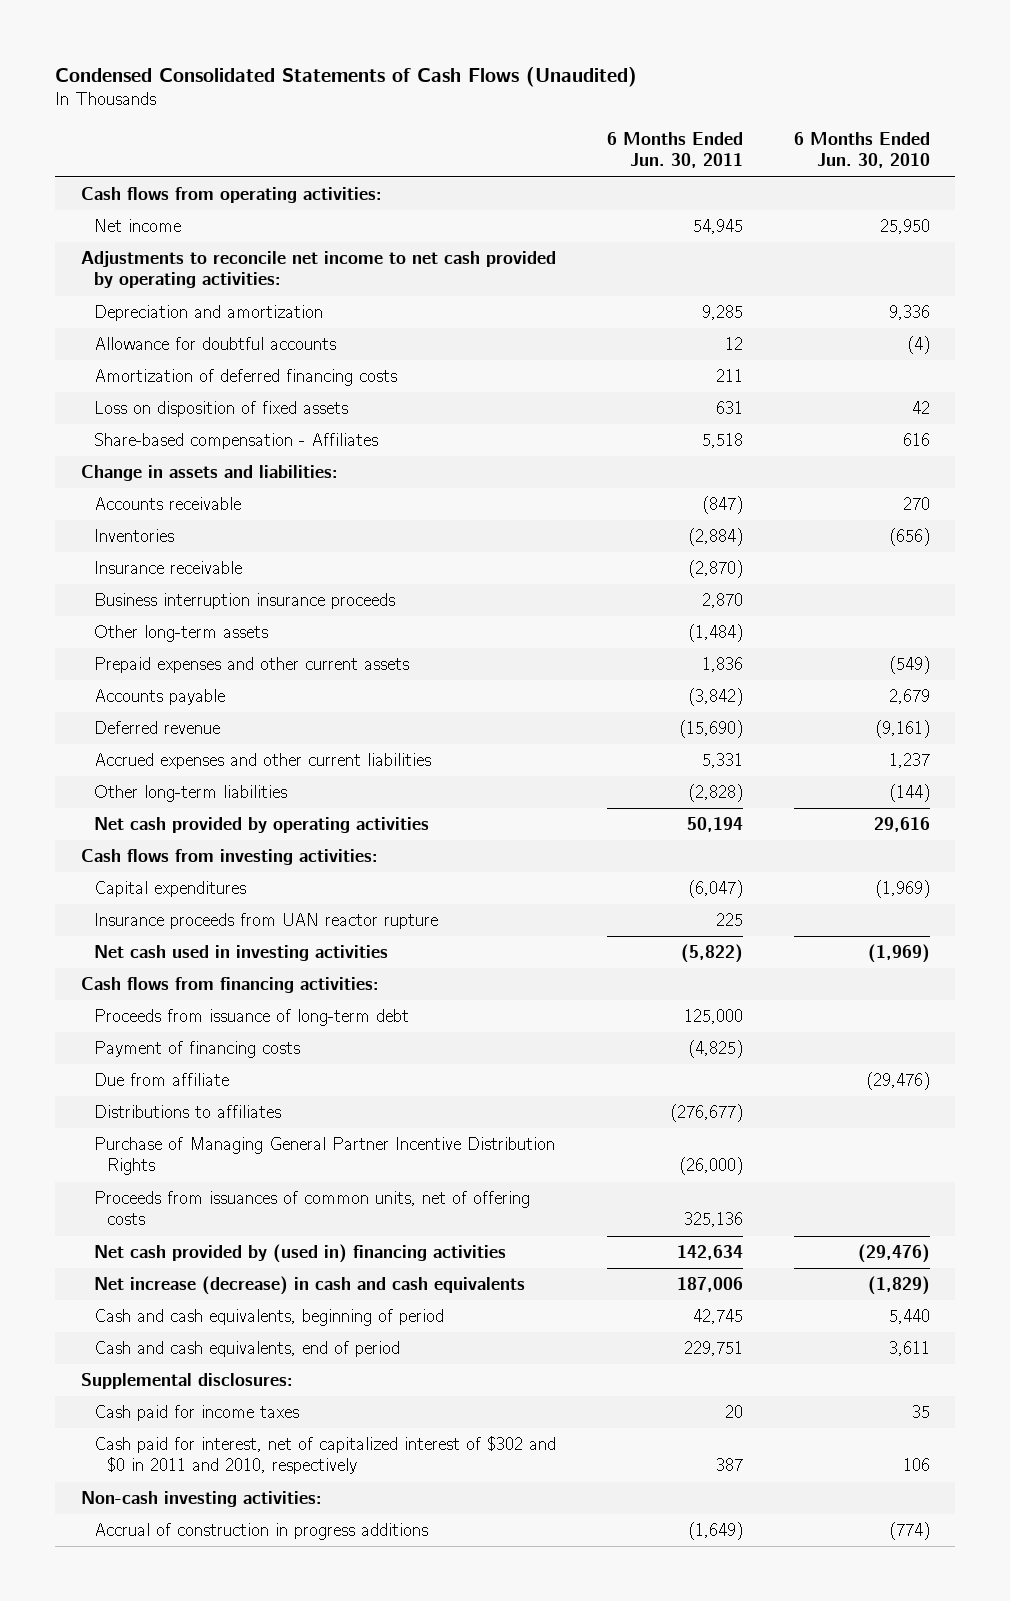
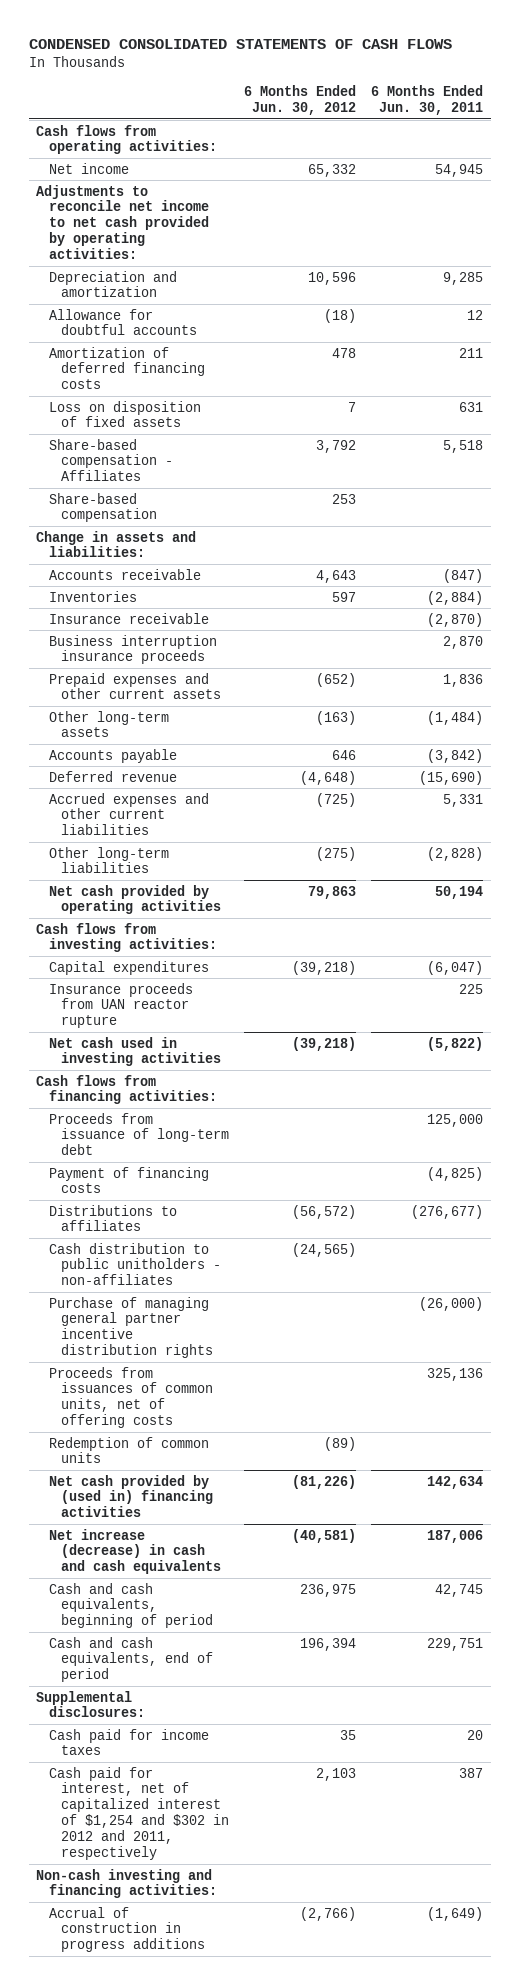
[55,67,638,88] Condensed Consolidated Statements of Cash Flows (Unaudited) -> [28,39,452,50] CONDENSED CONSOLIDATED STATEMENTS OF CASH FLOWS
[793,132,930,169] 6 Months Ended Jun. 30, 2010 -> none
none -> [244,85,357,116] 6 Months Ended Jun. 30, 2012
none -> [48,492,158,523] Share-based compensation
[93,625,268,643] Other long-term assets -> [48,710,169,738] Other long-term assets
[93,1073,229,1087] Due from affiliate -> none
none -> [48,1242,222,1286] Cash distribution to public unitholders - non-affiliates
[93,1137,555,1176] Purchase of Managing General Partner Incentive Distribution Rights -> [48,1296,214,1359] Purchase of managing general partner incentive distribution rights
none -> [48,1436,209,1464] Redemption of common units
[93,1436,556,1475] Cash paid for interest, net of capitalized interest of $302 and $0 in 2011 and 2010, respectively -> [48,1766,230,1861] Cash paid for interest, net of capitalized interest of $1,254 and $302 in 2012 and 2011, respectively
[80,1491,322,1508] Non-cash investing activities: -> [36,1868,217,1899] Non-cash investing and financing activities:

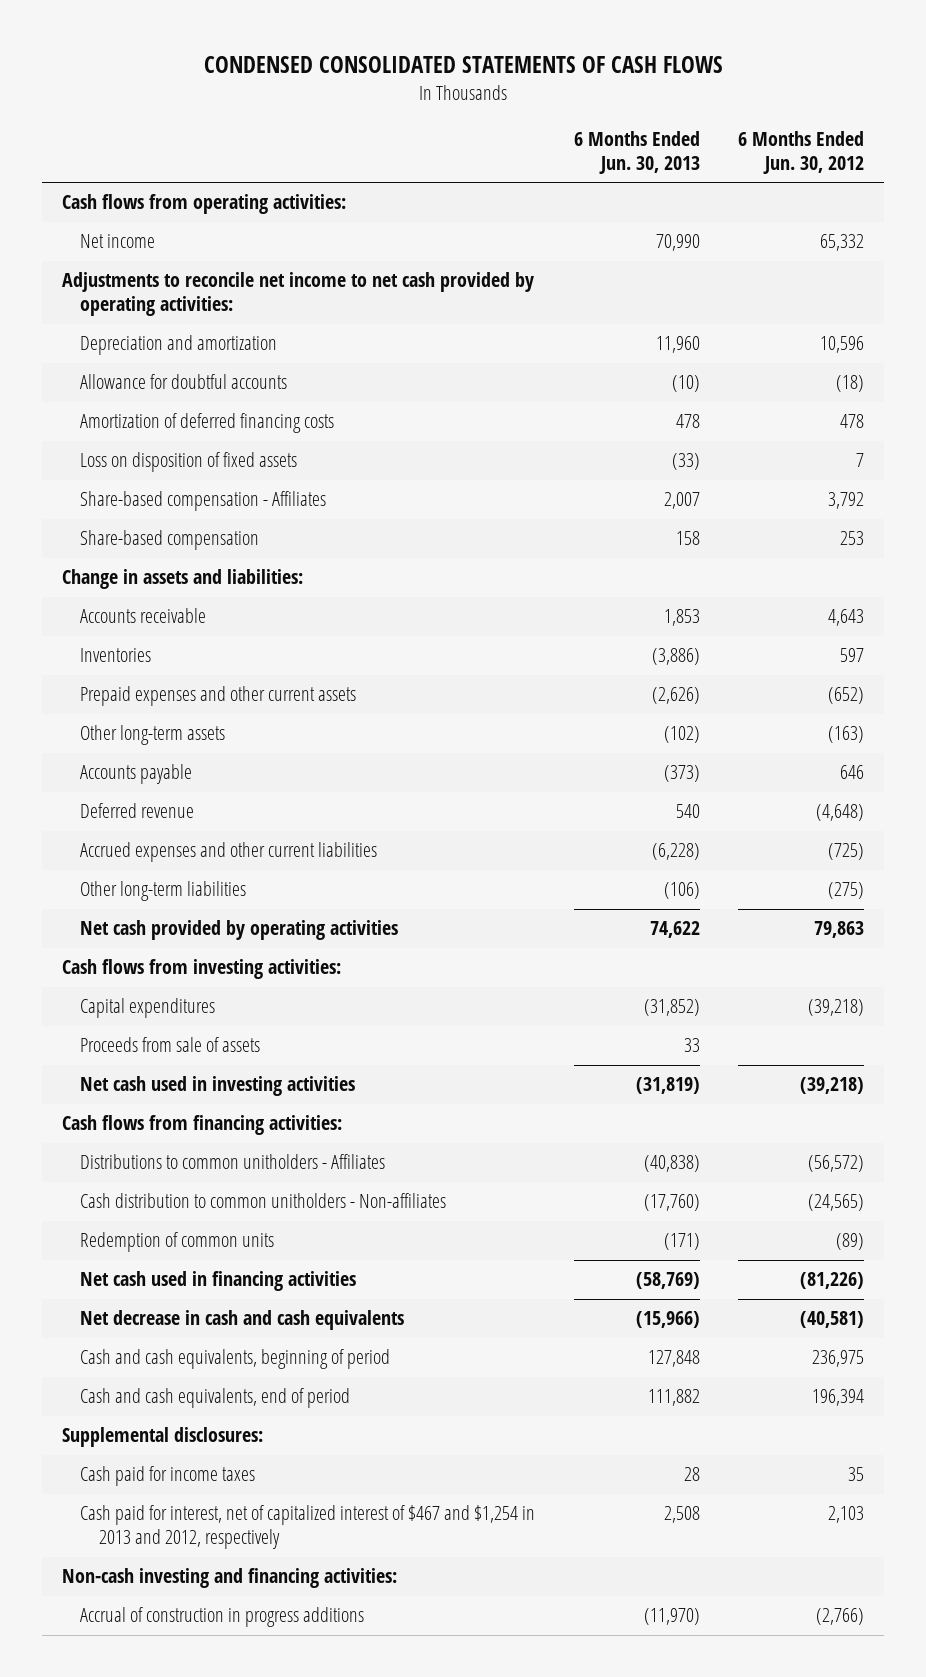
[371,85,484,116] 6 Months Ended Jun. 30, 2011 -> none
none -> [573,131,700,175] 6 Months Ended Jun. 30, 2013
[48,612,209,624] Insurance receivable -> none
[48,634,217,665] Business interruption insurance proceeds -> none
[48,982,193,1029] Insurance proceeds from UAN reactor rupture -> none
none -> [80,1037,261,1053] Proceeds from sale of assets
[48,1112,230,1156] Proceeds from issuance of long-term debt -> none
[48,1166,209,1194] Payment of financing costs -> none
[48,1296,214,1359] Purchase of managing general partner incentive distribution rights -> none
[48,1366,214,1429] Proceeds from issuances of common units, net of offering costs -> none
[48,1204,177,1232] Distributions to affiliates -> [80,1154,386,1170] Distributions to common unitholders - Affiliates
[48,1242,222,1286] Cash distribution to public unitholders - non-affiliates -> [80,1193,447,1209] Cash distribution to common unitholders - Non-affiliates
[48,1474,214,1518] Net cash provided by (used in) financing activities -> [80,1271,357,1292] Net cash used in financing activities
[48,1528,222,1575] Net increase (decrease) in cash and cash equivalents -> [80,1310,405,1331] Net decrease in cash and cash equivalents
[48,1766,230,1861] Cash paid for interest, net of capitalized interest of $1,254 and $302 in 2012 and 2011, respectively -> [80,1505,536,1550] Cash paid for interest, net of capitalized interest of $467 and $1,254 in 2013 and 2012, respectively

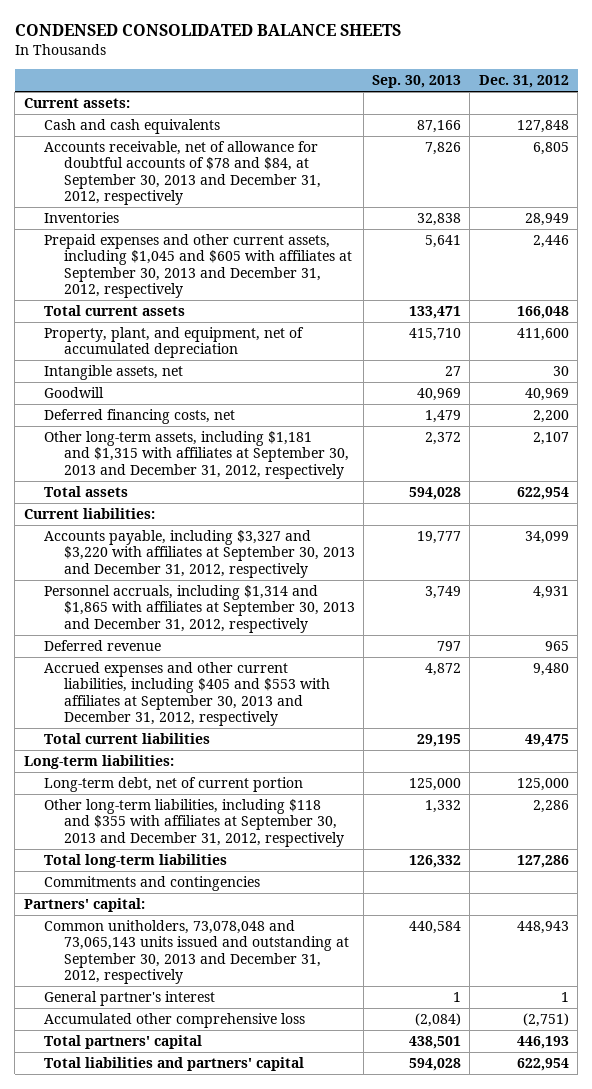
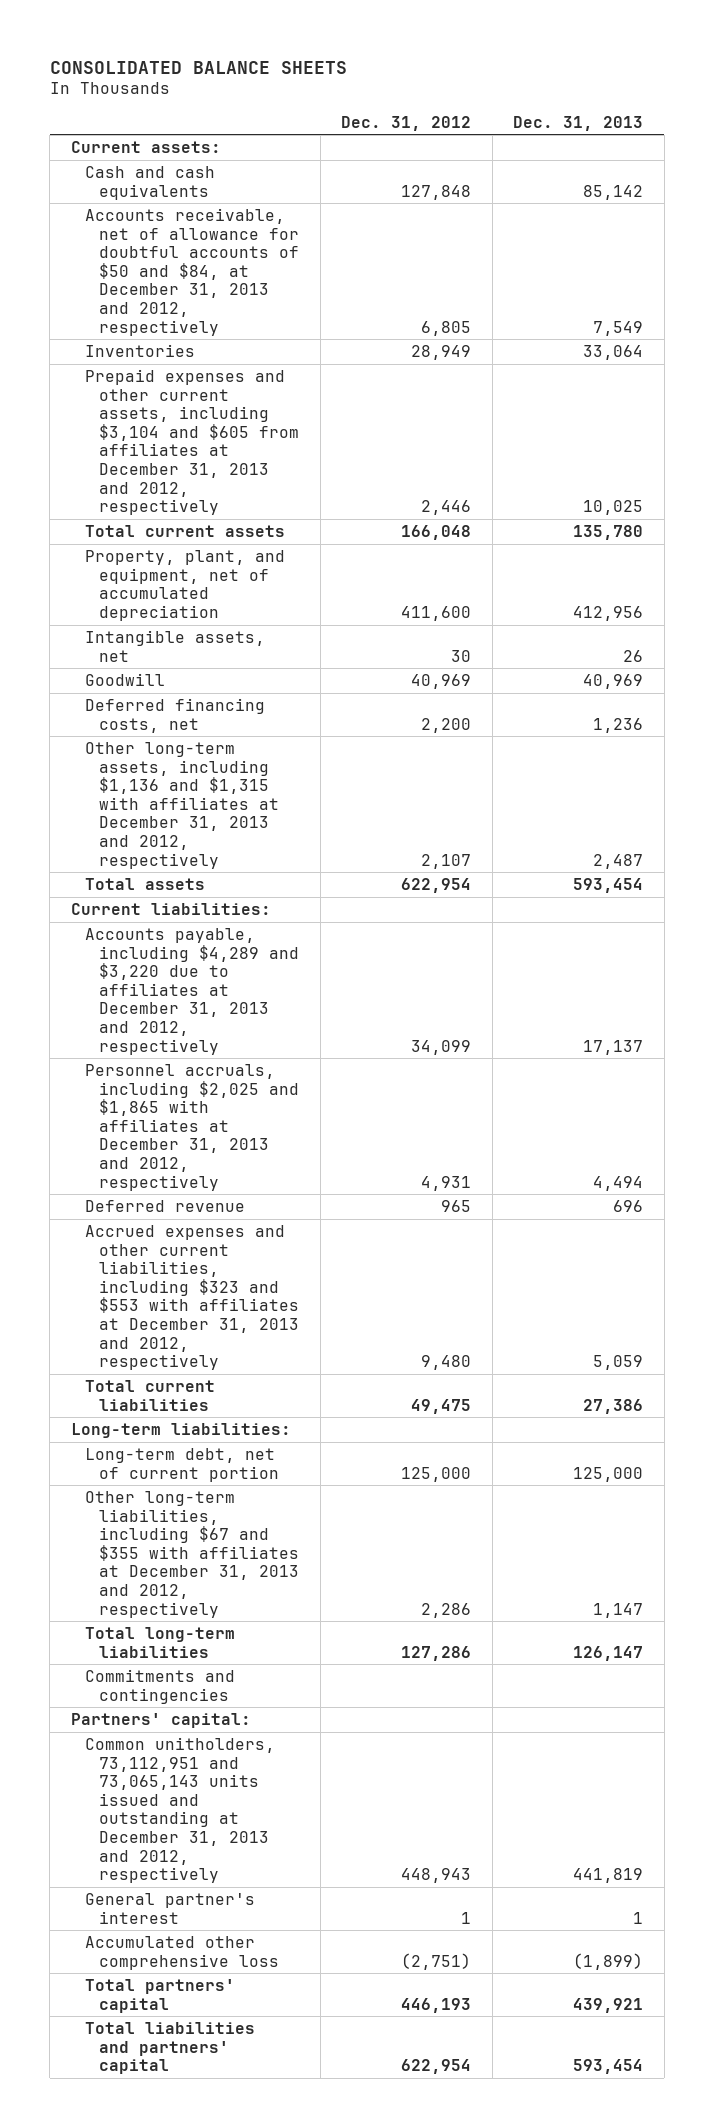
[14,24,401,37] CONDENSED CONSOLIDATED BALANCE SHEETS -> [49,60,347,74] CONSOLIDATED BALANCE SHEETS
[372,75,462,89] Sep. 30, 2013 -> none
none -> [513,115,644,131] Dec. 31, 2013
[43,140,321,206] Accounts receivable, net of allowance for doubtful accounts of $78 and $84, at September 30, 2013 and December 31, 2012, respectively -> [84,207,300,336] Accounts receivable, net of allowance for doubtful accounts of $50 and $84, at December 31, 2013 and 2012, respectively
[43,233,352,299] Prepaid expenses and other current assets, including $1,045 and $605 with affiliates at September 30, 2013 and December 31, 2012, respectively -> [84,368,300,516] Prepaid expenses and other current assets, including $3,104 and $605 from affiliates at December 31, 2013 and 2012, respectively
[43,430,349,479] Other long-term assets, including $1,181 and $1,315 with affiliates at September 30, 2013 and December 31, 2012, respectively -> [84,741,280,869] Other long-term assets, including $1,136 and $1,315 with affiliates at December 31, 2013 and 2012, respectively
[43,529,355,578] Accounts payable, including $3,327 and $3,220 with affiliates at September 30, 2013 and December 31, 2012, respectively -> [84,927,300,1055] Accounts payable, including $4,289 and $3,220 due to affiliates at December 31, 2013 and 2012, respectively
[43,584,355,633] Personnel accruals, including $1,314 and $1,865 with affiliates at September 30, 2013 and December 31, 2012, respectively -> [84,1063,300,1191] Personnel accruals, including $2,025 and $1,865 with affiliates at December 31, 2013 and 2012, respectively
[43,661,330,727] Accrued expenses and other current liabilities, including $405 and $553 with affiliates at September 30, 2013 and December 31, 2012, respectively -> [84,1224,300,1371] Accrued expenses and other current liabilities, including $323 and $553 with affiliates at December 31, 2013 and 2012, respectively
[43,798,344,847] Other long-term liabilities, including $118 and $355 with affiliates at September 30, 2013 and December 31, 2012, respectively -> [84,1490,300,1618] Other long-term liabilities, including $67 and $355 with affiliates at December 31, 2013 and 2012, respectively
[43,919,349,985] Common unitholders, 73,078,048 and 73,065,143 units issued and outstanding at September 30, 2013 and December 31, 2012, respectively -> [84,1736,275,1884] Common unitholders, 73,112,951 and 73,065,143 units issued and outstanding at December 31, 2013 and 2012, respectively

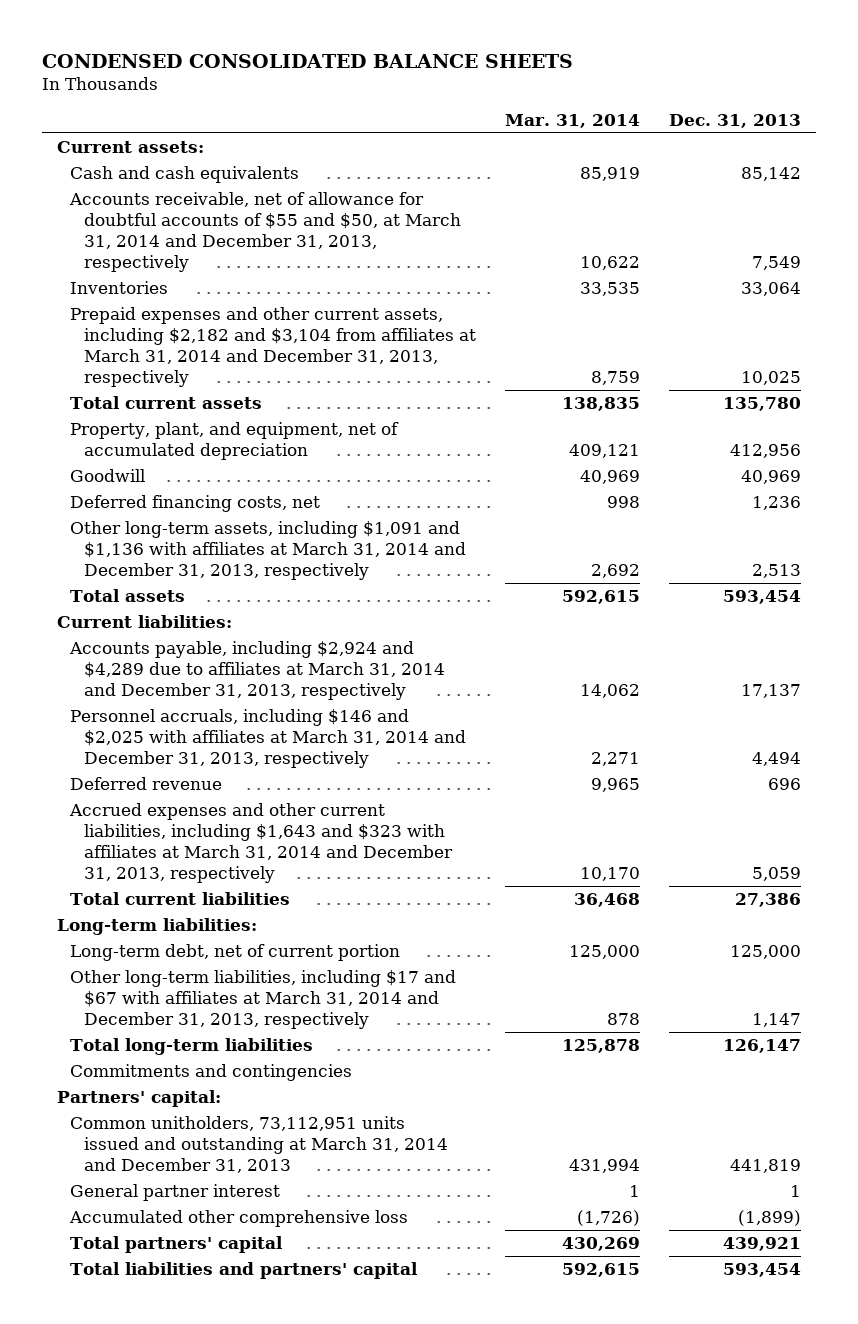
[49,60,347,74] CONSOLIDATED BALANCE SHEETS -> [42,53,574,68] CONDENSED CONSOLIDATED BALANCE SHEETS
[341,115,472,131] Dec. 31, 2012 -> none
none -> [505,113,641,128] Mar. 31, 2014
[84,207,300,336] Accounts receivable, net of allowance for doubtful accounts of $50 and $84, at December 31, 2013 and 2012, respectively -> [69,191,461,273] Accounts receivable, net of allowance for doubtful accounts of $55 and $50, at March 31, 2014 and December 31, 2013, respectively
[84,368,300,516] Prepaid expenses and other current assets, including $3,104 and $605 from affiliates at December 31, 2013 and 2012, respectively -> [70,306,476,388] Prepaid expenses and other current assets, including $2,182 and $3,104 from affiliates at March 31, 2014 and December 31, 2013, respectively
[84,629,265,662] Intangible assets, net -> none
[84,741,280,869] Other long-term assets, including $1,136 and $1,315 with affiliates at December 31, 2013 and 2012, respectively -> [70,520,466,581] Other long-term assets, including $1,091 and $1,136 with affiliates at March 31, 2014 and December 31, 2013, respectively
[593,853,644,869] 2,487 -> [752,564,802,579] 2,513
[84,927,300,1055] Accounts payable, including $4,289 and $3,220 due to affiliates at December 31, 2013 and 2012, respectively -> [69,640,445,701] Accounts payable, including $2,924 and $4,289 due to affiliates at March 31, 2014 and December 31, 2013, respectively
[84,1063,300,1191] Personnel accruals, including $2,025 and $1,865 with affiliates at December 31, 2013 and 2012, respectively -> [70,708,466,769] Personnel accruals, including $146 and $2,025 with affiliates at March 31, 2014 and December 31, 2013, respectively
[84,1224,300,1371] Accrued expenses and other current liabilities, including $323 and $553 with affiliates at December 31, 2013 and 2012, respectively -> [69,802,453,884] Accrued expenses and other current liabilities, including $1,643 and $323 with affiliates at March 31, 2014 and December 31, 2013, respectively
[84,1490,300,1618] Other long-term liabilities, including $67 and $355 with affiliates at December 31, 2013 and 2012, respectively -> [70,969,457,1030] Other long-term liabilities, including $17 and $67 with affiliates at March 31, 2014 and December 31, 2013, respectively
[84,1736,275,1884] Common unitholders, 73,112,951 and 73,065,143 units issued and outstanding at December 31, 2013 and 2012, respectively -> [70,1115,448,1174] Common unitholders, 73,112,951 units issued and outstanding at March 31, 2014 and December 31, 2013
[84,1892,255,1924] General partner's interest -> [70,1183,281,1201] General partner interest

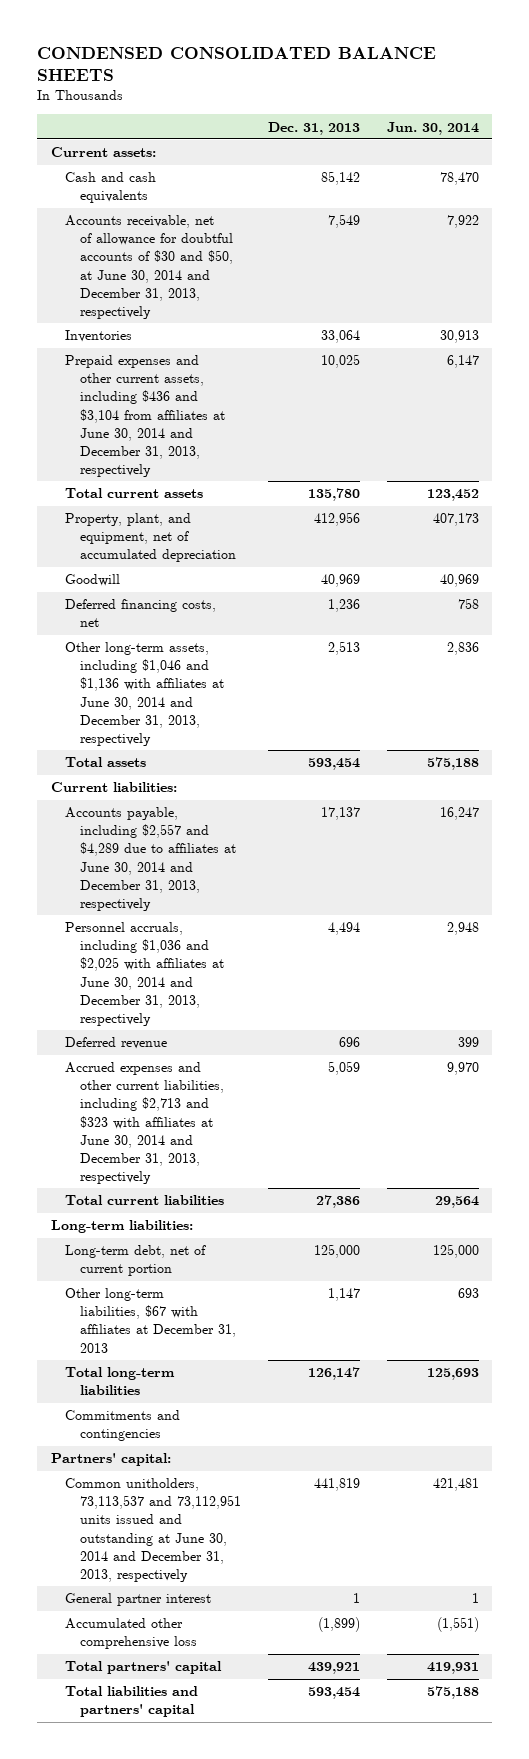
[505,113,641,128] Mar. 31, 2014 -> none
none -> [386,121,479,135] Jun. 30, 2014
[69,191,461,273] Accounts receivable, net of allowance for doubtful accounts of $55 and $50, at March 31, 2014 and December 31, 2013, respectively -> [65,215,233,319] Accounts receivable, net of allowance for doubtful accounts of $30 and $50, at June 30, 2014 and December 31, 2013, respectively
[70,306,476,388] Prepaid expenses and other current assets, including $2,182 and $3,104 from affiliates at March 31, 2014 and December 31, 2013, respectively -> [65,355,225,478] Prepaid expenses and other current assets, including $436 and $3,104 from affiliates at June 30, 2014 and December 31, 2013, respectively
[70,520,466,581] Other long-term assets, including $1,091 and $1,136 with affiliates at March 31, 2014 and December 31, 2013, respectively -> [65,642,224,746] Other long-term assets, including $1,046 and $1,136 with affiliates at June 30, 2014 and December 31, 2013, respectively
[69,640,445,701] Accounts payable, including $2,924 and $4,289 due to affiliates at March 31, 2014 and December 31, 2013, respectively -> [65,807,236,911] Accounts payable, including $2,557 and $4,289 due to affiliates at June 30, 2014 and December 31, 2013, respectively
[70,708,466,769] Personnel accruals, including $146 and $2,025 with affiliates at March 31, 2014 and December 31, 2013, respectively -> [65,922,224,1026] Personnel accruals, including $1,036 and $2,025 with affiliates at June 30, 2014 and December 31, 2013, respectively
[69,802,453,884] Accrued expenses and other current liabilities, including $1,643 and $323 with affiliates at March 31, 2014 and December 31, 2013, respectively -> [65,1062,224,1185] Accrued expenses and other current liabilities, including $2,713 and $323 with affiliates at June 30, 2014 and December 31, 2013, respectively
[70,969,457,1030] Other long-term liabilities, including $17 and $67 with affiliates at March 31, 2014 and December 31, 2013, respectively -> [65,1288,236,1353] Other long-term liabilities, $67 with affiliates at December 31, 2013
[70,1115,448,1174] Common unitholders, 73,112,951 units issued and outstanding at March 31, 2014 and December 31, 2013 -> [65,1478,241,1582] Common unitholders, 73,113,537 and 73,112,951 units issued and outstanding at June 30, 2014 and December 31, 2013, respectively

